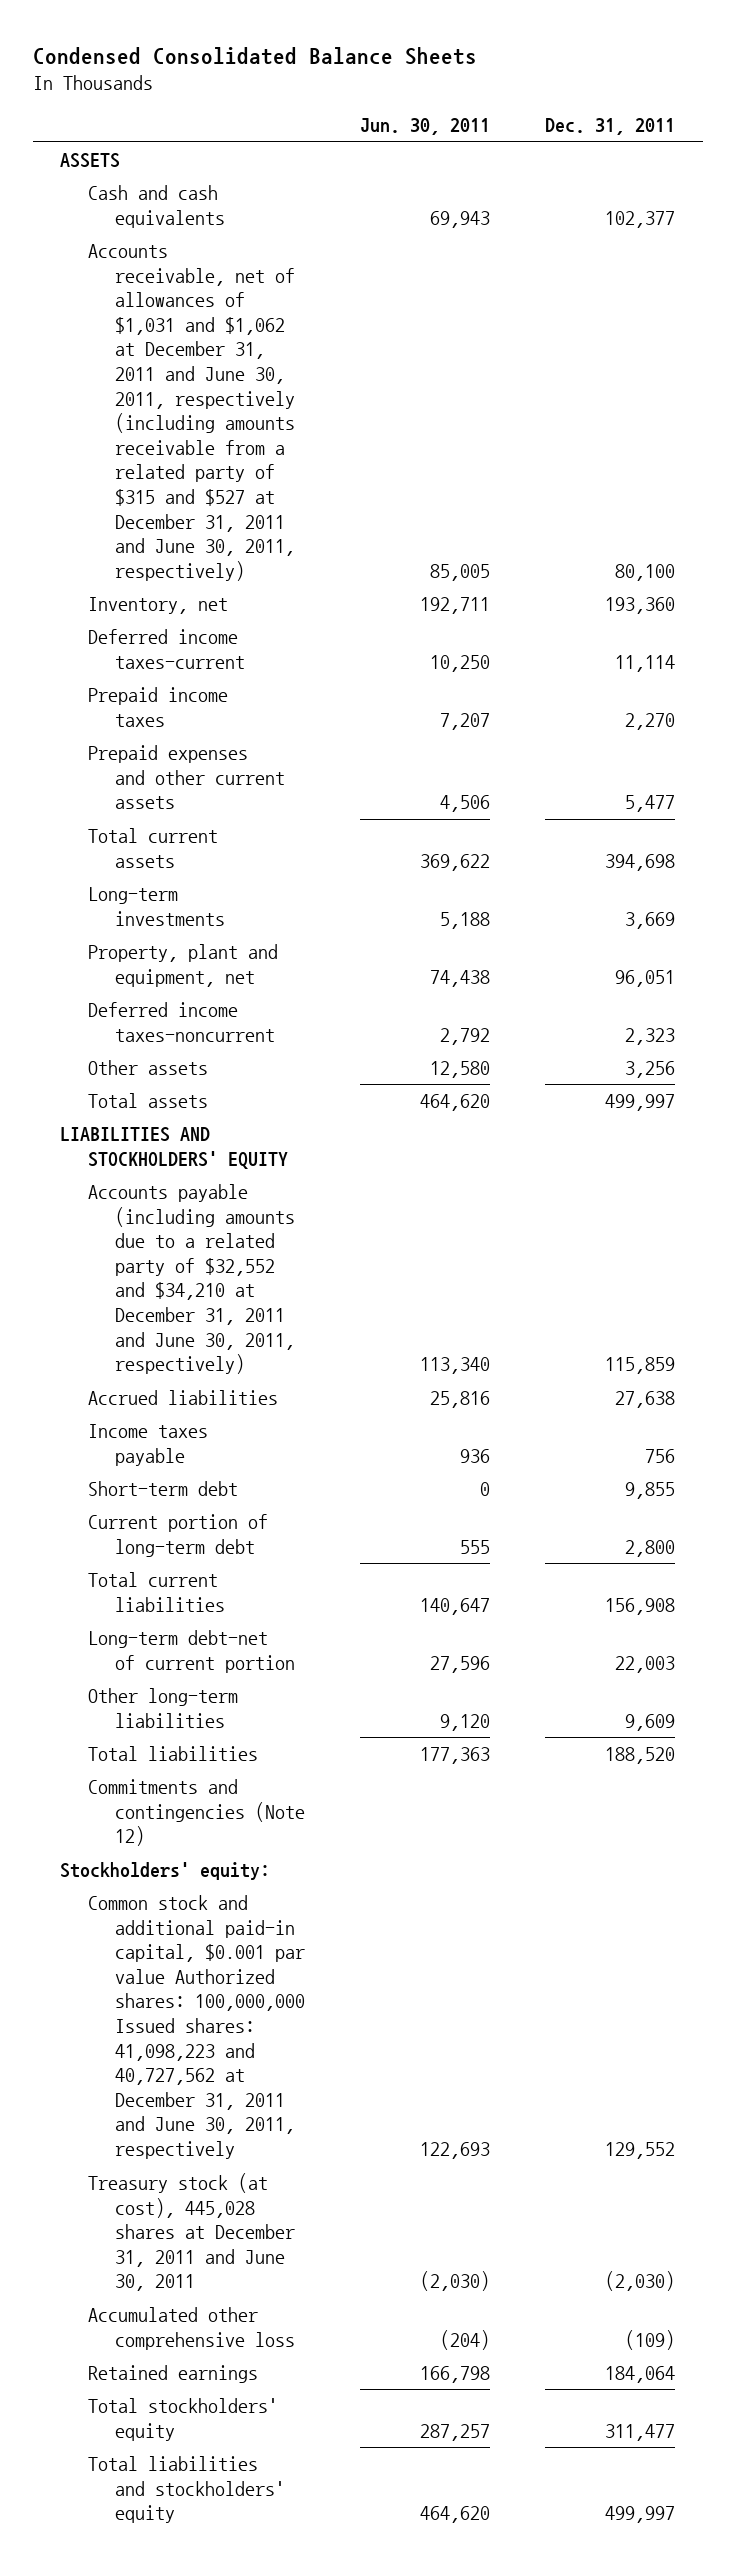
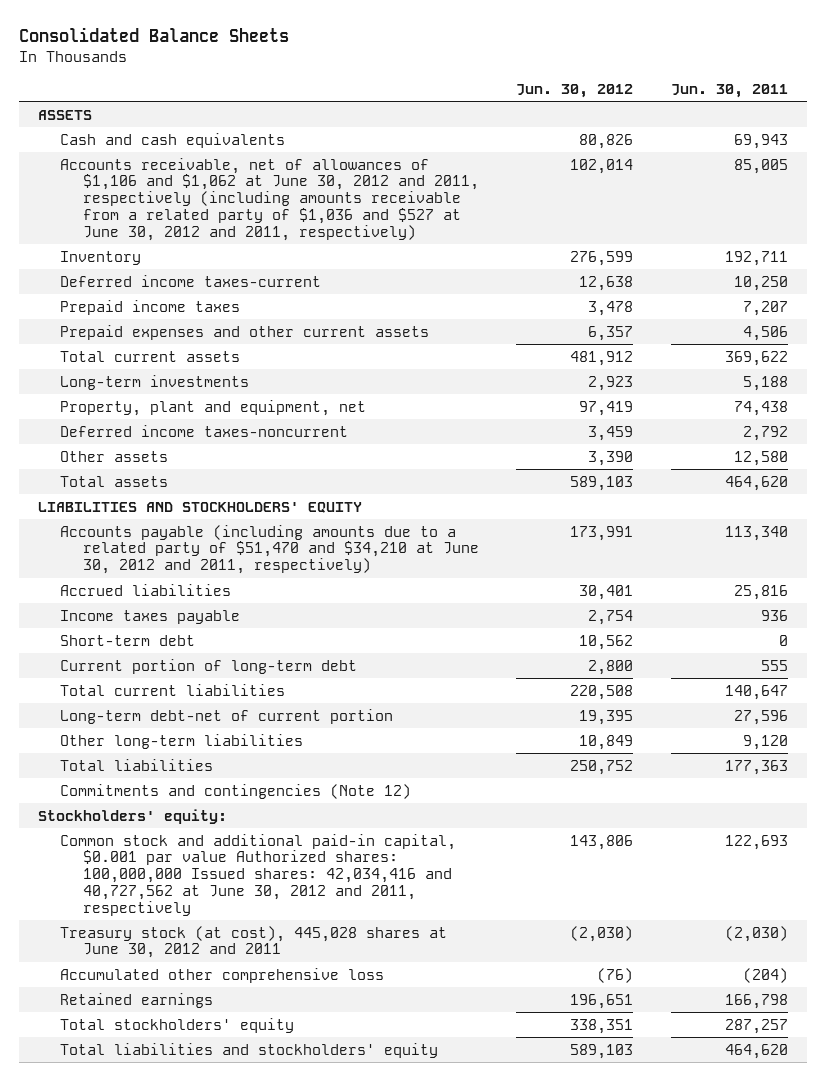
[32,46,477,65] Condensed Consolidated Balance Sheets -> [19,26,290,42] Consolidated Balance Sheets
[545,118,676,136] Dec. 31, 2011 -> none
none -> [516,83,634,98] Jun. 30, 2012
[87,243,295,581] Accounts receivable, net of allowances of $1,031 and $1,062 at December 31, 2011 and June 30, 2011, respectively (including amounts receivable from a related party of $315 and $527 at December 31, 2011 and June 30, 2011, respectively) -> [60,157,479,242] Accounts receivable, net of allowances of $1,106 and $1,062 at June 30, 2012 and 2011, respectively (including amounts receivable from a related party of $1,036 and $527 at June 30, 2012 and 2011, respectively)
[87,596,228,614] Inventory, net -> [60,250,142,265] Inventory
[87,1183,295,1375] Accounts payable (including amounts due to a related party of $32,552 and $34,210 at December 31, 2011 and June 30, 2011, respectively) -> [60,524,479,575] Accounts payable (including amounts due to a related party of $51,470 and $34,210 at June 30, 2012 and 2011, respectively)
[87,1894,305,2160] Common stock and additional paid-in capital, $0.001 par value Authorized shares: 100,000,000 Issued shares: 41,098,223 and 40,727,562 at December 31, 2011 and June 30, 2011, respectively -> [60,833,457,917] Common stock and additional paid-in capital, $0.001 par value Authorized shares: 100,000,000 Issued shares: 42,034,416 and 40,727,562 at June 30, 2012 and 2011, respectively
[87,2172,295,2292] Treasury stock (at cost), 445,028 shares at December 31, 2011 and June 30, 2011 -> [60,925,448,959] Treasury stock (at cost), 445,028 shares at June 30, 2012 and 2011

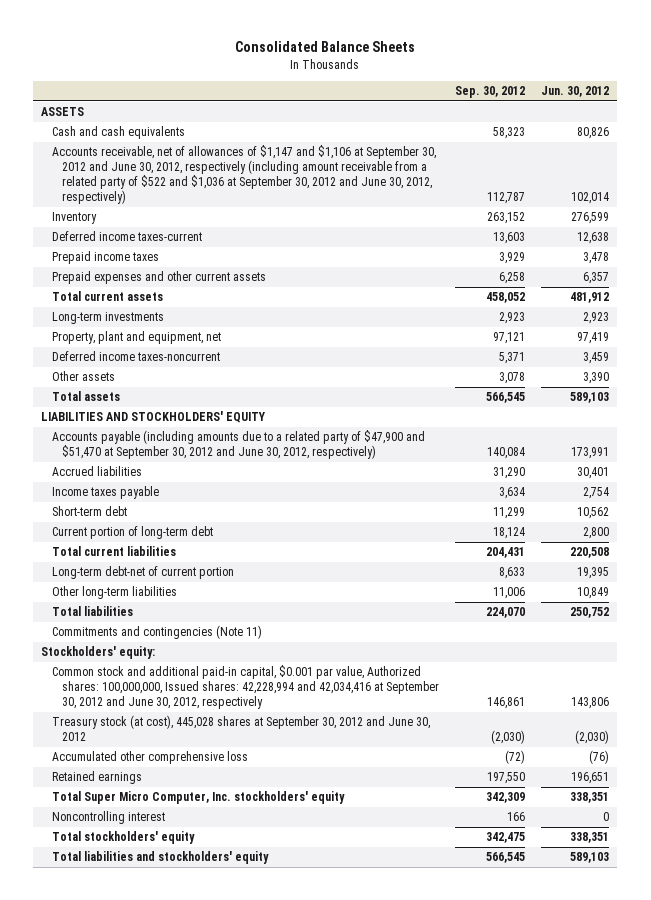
[671,83,789,98] Jun. 30, 2011 -> none
none -> [455,86,526,99] Sep. 30, 2012
[60,157,479,242] Accounts receivable, net of allowances of $1,106 and $1,062 at June 30, 2012 and 2011, respectively (including amounts receivable from a related party of $1,036 and $527 at June 30, 2012 and 2011, respectively) -> [51,145,436,205] Accounts receivable, net of allowances of $1,147 and $1,106 at September 30, 2012 and June 30, 2012, respectively (including amount receivable from a related party of $522 and $1,036 at September 30, 2012 and June 30, 2012, respectively)
[60,524,479,575] Accounts payable (including amounts due to a related party of $51,470 and $34,210 at June 30, 2012 and 2011, respectively) -> [51,430,425,460] Accounts payable (including amounts due to a related party of $47,900 and $51,470 at September 30, 2012 and June 30, 2012, respectively)
[60,783,412,799] Commitments and contingencies (Note 12) -> [51,625,262,640] Commitments and contingencies (Note 11)
[60,833,457,917] Common stock and additional paid-in capital, $0.001 par value Authorized shares: 100,000,000 Issued shares: 42,034,416 and 40,727,562 at June 30, 2012 and 2011, respectively -> [51,665,439,710] Common stock and additional paid-in capital, $0.001 par value, Authorized shares: 100,000,000, Issued shares: 42,228,994 and 42,034,416 at September 30, 2012 and June 30, 2012, respectively
[60,925,448,959] Treasury stock (at cost), 445,028 shares at June 30, 2012 and 2011 -> [51,715,430,742] Treasury stock (at cost), 445,028 shares at September 30, 2012 and June 30, 2012
none -> [51,791,345,805] Total Super Micro Computer, Inc. stockholders' equity
none -> [51,811,165,825] Noncontrolling interest

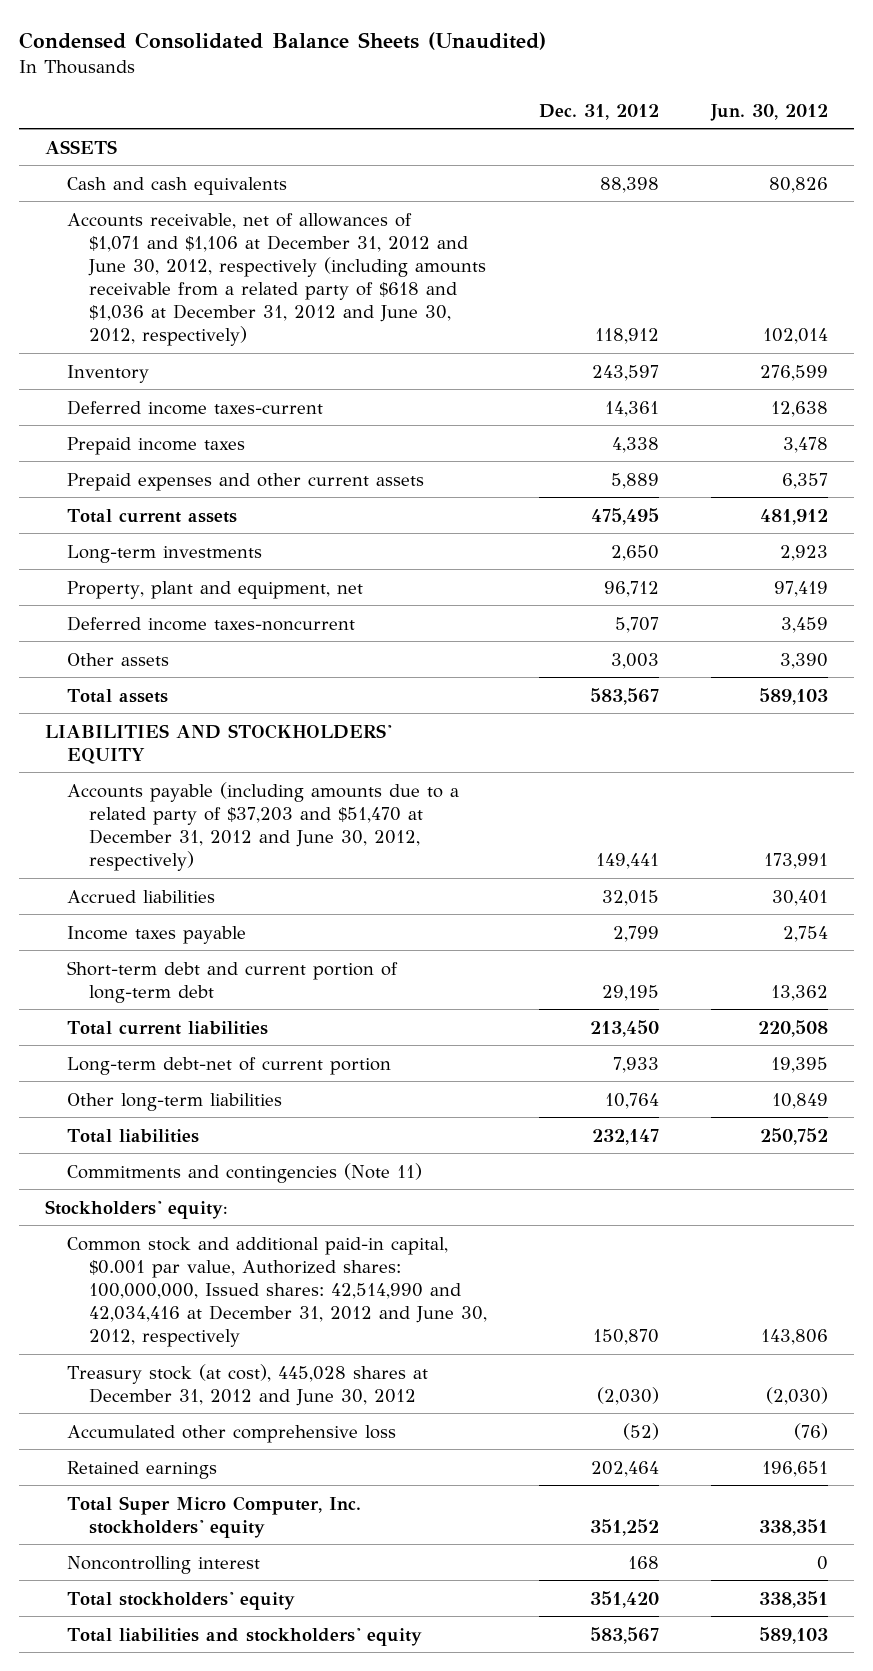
[235,41,416,53] Consolidated Balance Sheets -> [19,32,547,51] Condensed Consolidated Balance Sheets (Unaudited)
[455,86,526,99] Sep. 30, 2012 -> none
none -> [538,103,659,120] Dec. 31, 2012
[51,145,436,205] Accounts receivable, net of allowances of $1,147 and $1,106 at September 30, 2012 and June 30, 2012, respectively (including amount receivable from a related party of $522 and $1,036 at September 30, 2012 and June 30, 2012, respectively) -> [67,212,487,346] Accounts receivable, net of allowances of $1,071 and $1,106 at December 31, 2012 and June 30, 2012, respectively (including amounts receivable from a related party of $618 and $1,036 at December 31, 2012 and June 30, 2012, respectively)
[51,430,425,460] Accounts payable (including amounts due to a related party of $47,900 and $51,470 at September 30, 2012 and June 30, 2012, respectively) -> [67,781,460,871] Accounts payable (including amounts due to a related party of $37,203 and $51,470 at December 31, 2012 and June 30, 2012, respectively)
[51,506,127,517] Short-term debt -> none
[51,526,213,540] Current portion of long-term debt -> [67,960,399,1003] Short-term debt and current portion of long-term debt
[583,527,610,540] 2,800 -> [770,984,828,1001] 13,362
[51,665,439,710] Common stock and additional paid-in capital, $0.001 par value, Authorized shares: 100,000,000, Issued shares: 42,228,994 and 42,034,416 at September 30, 2012 and June 30, 2012, respectively -> [67,1236,488,1347] Common stock and additional paid-in capital, $0.001 par value, Authorized shares: 100,000,000, Issued shares: 42,514,990 and 42,034,416 at December 31, 2012 and June 30, 2012, respectively
[51,715,430,742] Treasury stock (at cost), 445,028 shares at September 30, 2012 and June 30, 2012 -> [67,1363,429,1406] Treasury stock (at cost), 445,028 shares at December 31, 2012 and June 30, 2012

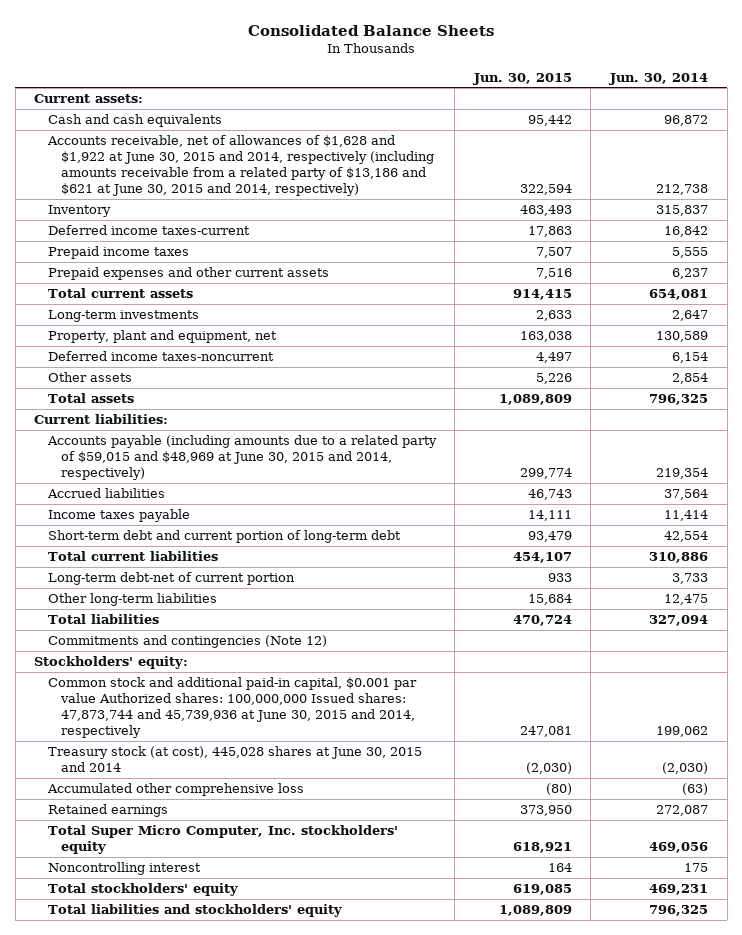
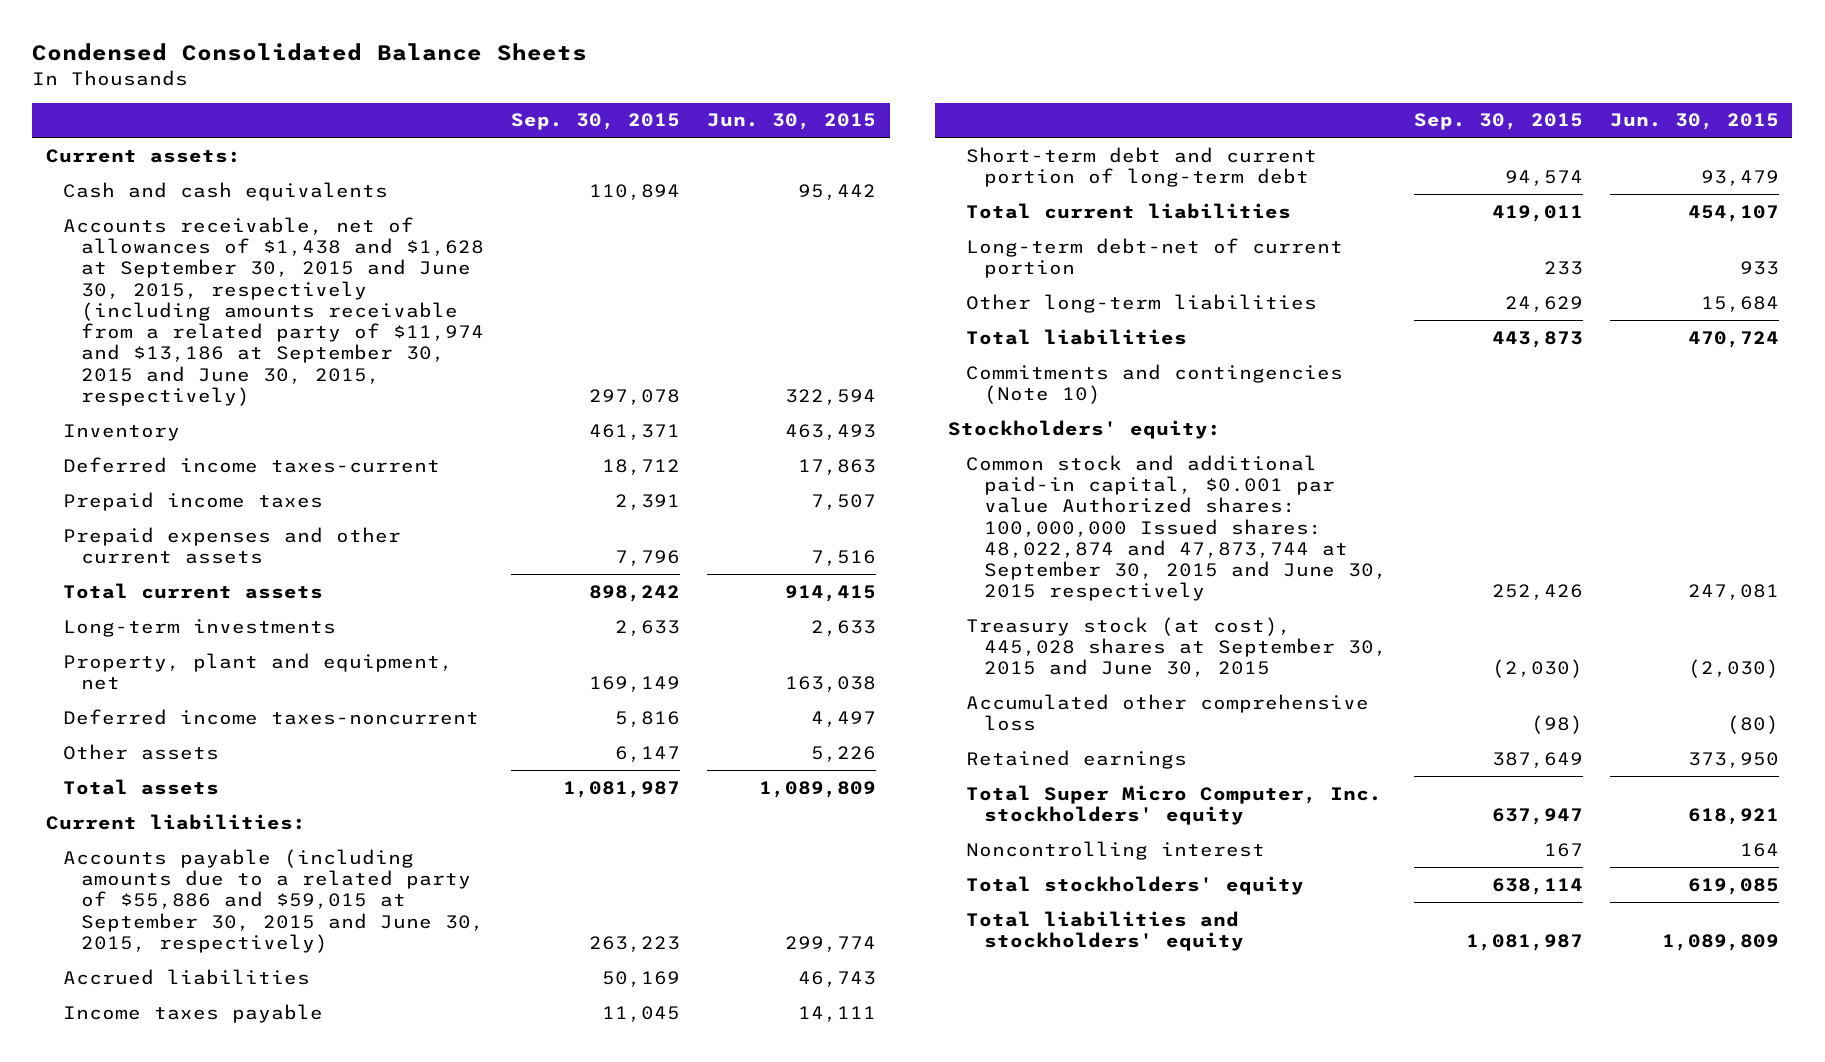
[248,24,495,36] Consolidated Balance Sheets -> [32,43,588,62] Condensed Consolidated Balance Sheets
[608,72,708,85] Jun. 30, 2014 -> none
none -> [511,113,681,131] Sep. 30, 2015
[46,135,435,197] Accounts receivable, net of allowances of $1,628 and $1,922 at June 30, 2015 and 2014, respectively (including amounts receivable from a related party of $13,186 and $621 at June 30, 2015 and 2014, respectively) -> [63,216,484,407] Accounts receivable, net of allowances of $1,438 and $1,628 at September 30, 2015 and June 30, 2015, respectively (including amounts receivable from a related party of $11,974 and $13,186 at September 30, 2015 and June 30, 2015, respectively)
[46,435,437,481] Accounts payable (including amounts due to a related party of $59,015 and $48,969 at June 30, 2015 and 2014, respectively) -> [63,848,484,953] Accounts payable (including amounts due to a related party of $55,886 and $59,015 at September 30, 2015 and June 30, 2015, respectively)
[47,635,327,649] Commitments and contingencies (Note 12) -> [965,363,1343,404] Commitments and contingencies (Note 10)
[47,677,417,739] Common stock and additional paid-in capital, $0.001 par value Authorized shares: 100,000,000 Issued shares: 47,873,744 and 45,739,936 at June 30, 2015 and 2014, respectively -> [965,454,1387,602] Common stock and additional paid-in capital, $0.001 par value Authorized shares: 100,000,000 Issued shares: 48,022,874 and 47,873,744 at September 30, 2015 and June 30, 2015 respectively
[47,746,422,773] Treasury stock (at cost), 445,028 shares at June 30, 2015 and 2014 -> [965,616,1387,678] Treasury stock (at cost), 445,028 shares at September 30, 2015 and June 30, 2015

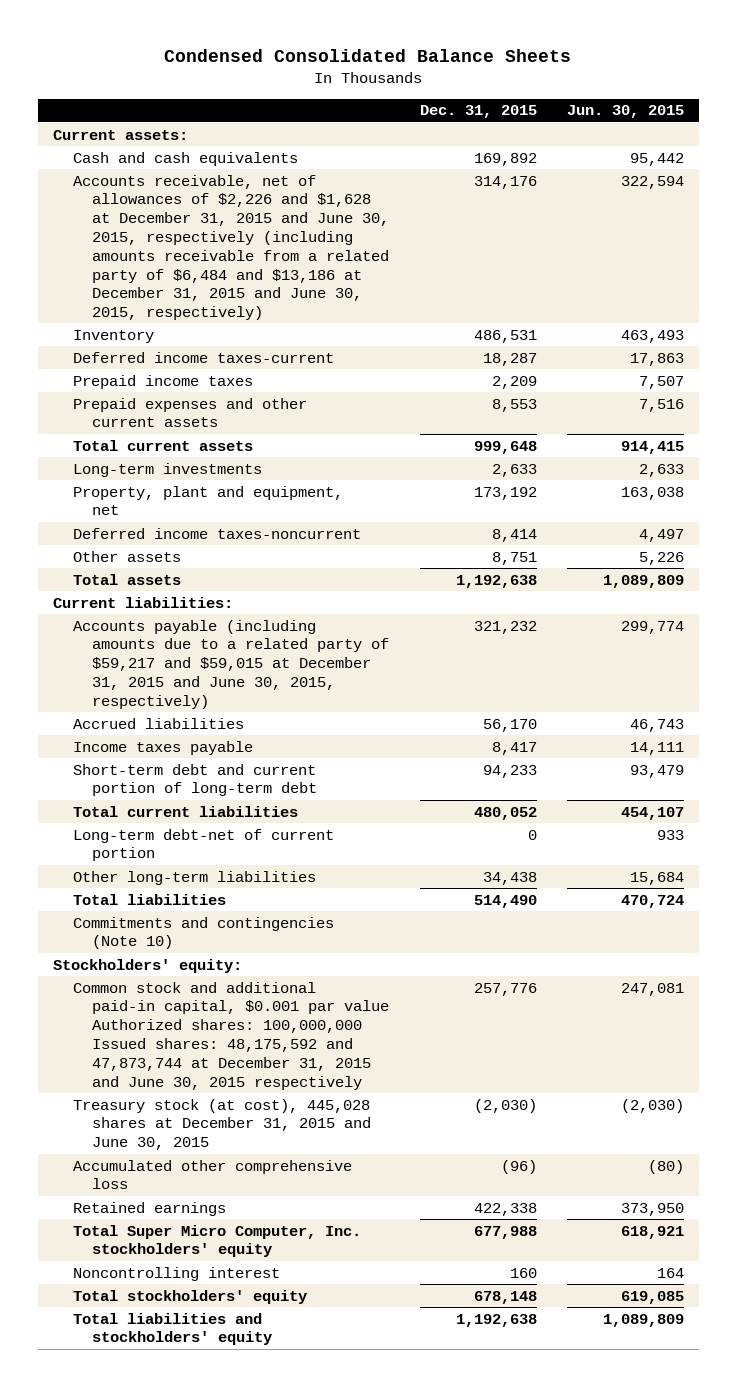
[511,113,681,131] Sep. 30, 2015 -> none
none -> [419,105,537,119] Dec. 31, 2015
[63,216,484,407] Accounts receivable, net of allowances of $1,438 and $1,628 at September 30, 2015 and June 30, 2015, respectively (including amounts receivable from a related party of $11,974 and $13,186 at September 30, 2015 and June 30, 2015, respectively) -> [72,174,390,321] Accounts receivable, net of allowances of $2,226 and $1,628 at December 31, 2015 and June 30, 2015, respectively (including amounts receivable from a related party of $6,484 and $13,186 at December 31, 2015 and June 30, 2015, respectively)
[63,848,484,953] Accounts payable (including amounts due to a related party of $55,886 and $59,015 at September 30, 2015 and June 30, 2015, respectively) -> [72,619,390,709] Accounts payable (including amounts due to a related party of $59,217 and $59,015 at December 31, 2015 and June 30, 2015, respectively)
[965,454,1387,602] Common stock and additional paid-in capital, $0.001 par value Authorized shares: 100,000,000 Issued shares: 48,022,874 and 47,873,744 at September 30, 2015 and June 30, 2015 respectively -> [72,981,390,1090] Common stock and additional paid-in capital, $0.001 par value Authorized shares: 100,000,000 Issued shares: 48,175,592 and 47,873,744 at December 31, 2015 and June 30, 2015 respectively
[965,616,1387,678] Treasury stock (at cost), 445,028 shares at September 30, 2015 and June 30, 2015 -> [72,1098,372,1151] Treasury stock (at cost), 445,028 shares at December 31, 2015 and June 30, 2015

